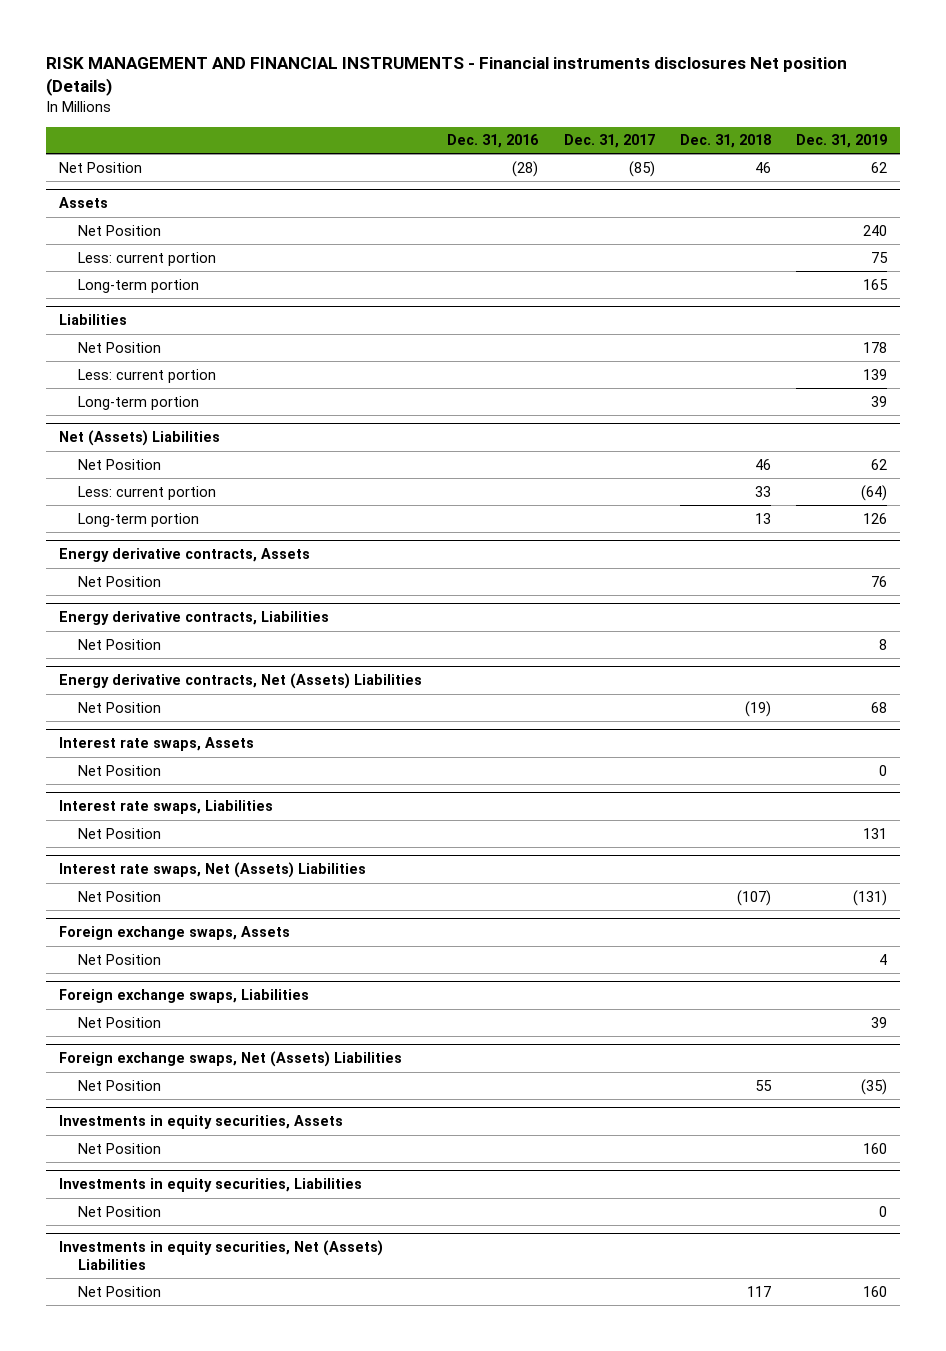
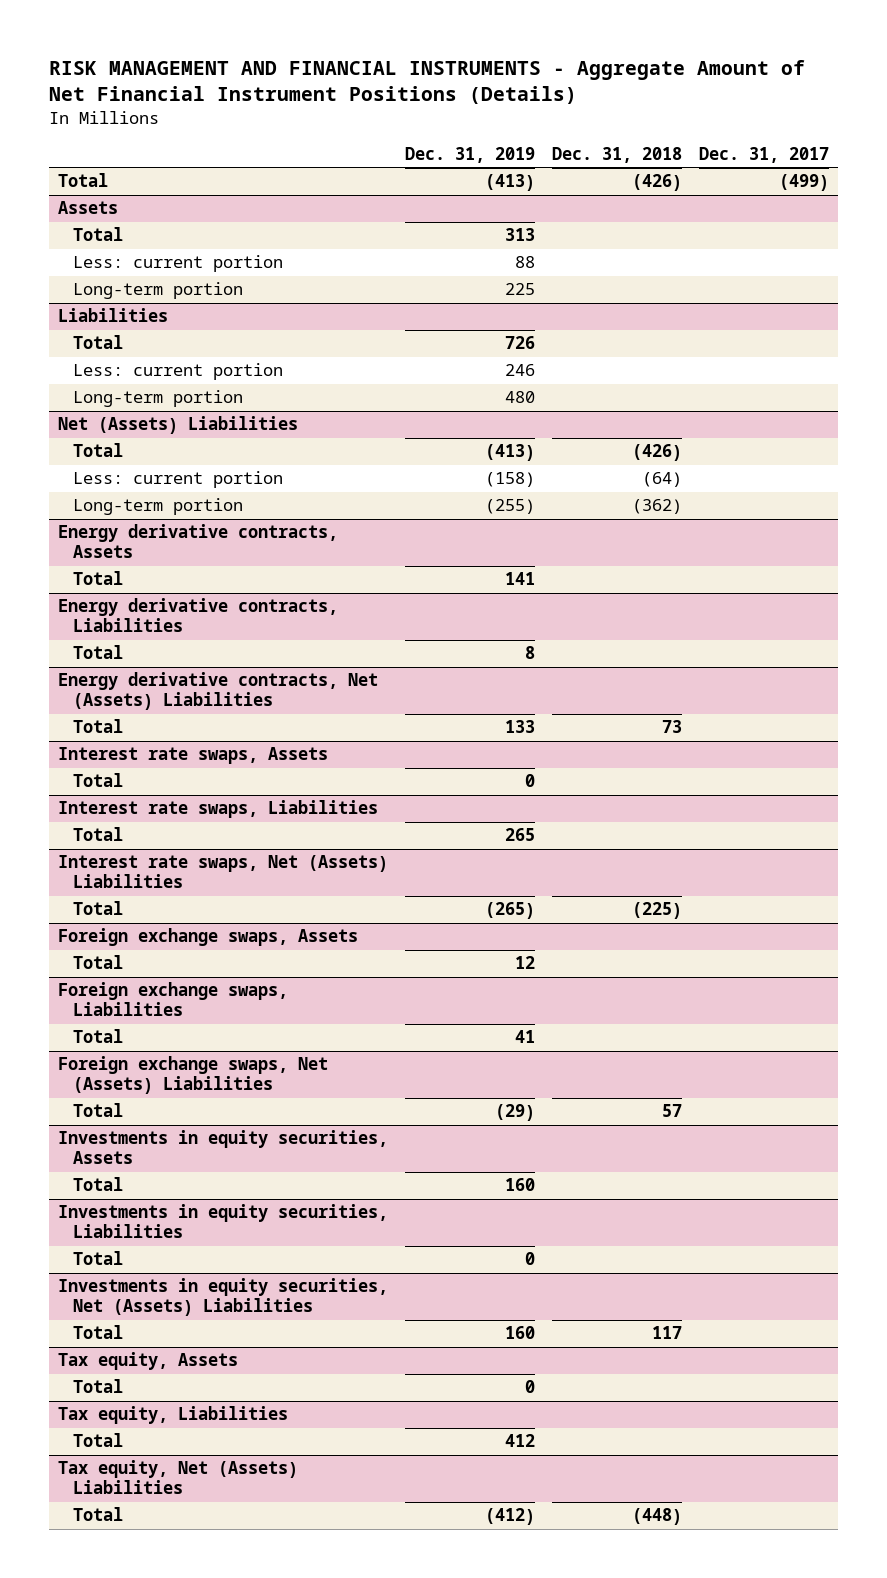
[46,57,848,97] RISK MANAGEMENT AND FINANCIAL INSTRUMENTS - Financial instruments disclosures Net position (Details) -> [48,59,805,105] RISK MANAGEMENT AND FINANCIAL INSTRUMENTS - Aggregate Amount of Net Financial Instrument Positions (Details)
[447,134,540,149] Dec. 31, 2016 -> none
[59,161,143,173] Net Position -> none
none -> [57,173,108,188] Total
[77,224,161,236] Net Position -> none
none -> [73,227,124,242] Total
[871,251,889,263] 75 -> [514,256,535,269] 88
[863,278,889,290] 165 -> [504,283,535,296] 225
[77,341,161,353] Net Position -> none
none -> [73,335,124,350] Total
[863,368,888,380] 139 -> [504,364,535,377] 246
[871,395,888,407] 39 -> [504,391,535,404] 480
[77,458,161,470] Net Position -> none
none -> [73,443,124,458] Total
[754,485,771,497] 33 -> [642,472,683,488] (64)
[861,484,888,501] (64) -> [484,472,535,488] (158)
[754,512,771,524] 13 -> [632,499,683,515] (362)
[863,512,888,524] 126 -> [484,499,535,515] (255)
[77,575,161,587] Net Position -> none
none -> [73,571,124,586] Total
[77,638,161,650] Net Position -> [73,645,124,660] Total
[77,701,161,713] Net Position -> none
none -> [73,719,124,734] Total
[77,764,161,776] Net Position -> [73,773,124,788] Total
[77,827,161,839] Net Position -> none
none -> [73,827,124,842] Total
[77,890,161,902] Net Position -> none
none -> [73,901,124,916] Total
[77,953,161,965] Net Position -> none
none -> [73,955,124,970] Total
[77,1016,161,1028] Net Position -> none
none -> [73,1029,124,1044] Total
[77,1079,161,1091] Net Position -> none
none -> [73,1103,124,1118] Total
[77,1142,161,1154] Net Position -> [73,1177,124,1192] Total
[77,1205,161,1217] Net Position -> [73,1251,124,1266] Total
[77,1285,161,1297] Net Position -> [73,1325,124,1340] Total
none -> [57,1352,238,1371] Tax equity, Assets
none -> [73,1379,124,1394] Total
none -> [57,1406,288,1425] Tax equity, Liabilities
none -> [73,1433,124,1448] Total
none -> [57,1460,298,1495] Tax equity, Net (Assets) Liabilities
none -> [73,1507,124,1522] Total

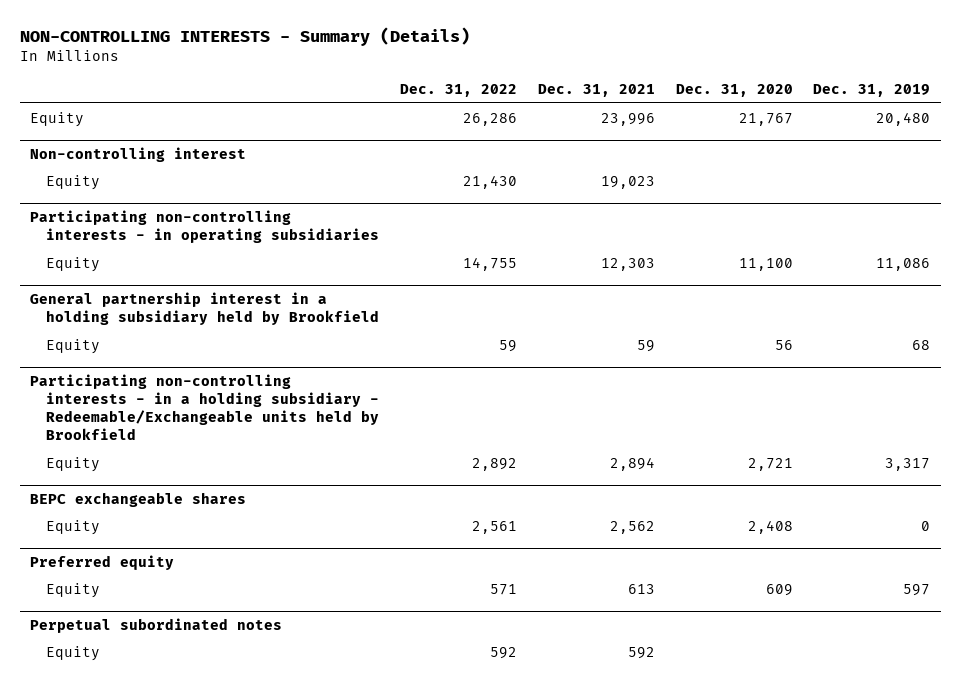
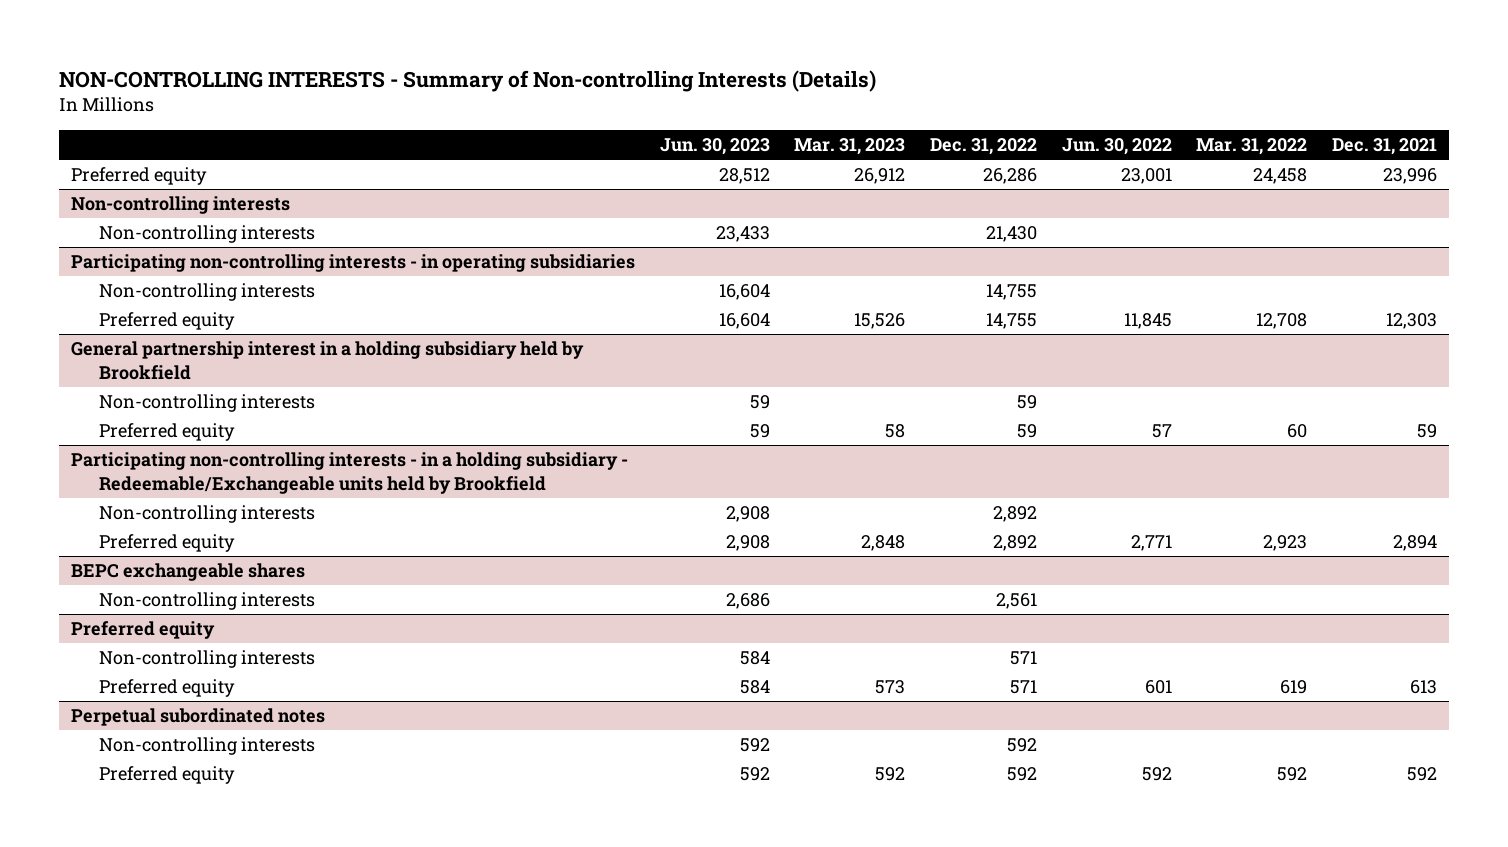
[19,26,470,46] NON-CONTROLLING INTERESTS - Summary (Details) -> [58,69,876,92] NON-CONTROLLING INTERESTS - Summary of Non-controlling Interests (Details)
[675,83,793,97] Dec. 31, 2020 -> none
[813,83,931,97] Dec. 31, 2019 -> none
none -> [659,137,770,155] Jun. 30, 2023
none -> [794,137,906,155] Mar. 31, 2023
none -> [1061,137,1172,155] Jun. 30, 2022
none -> [1196,137,1308,155] Mar. 31, 2022
[45,174,100,190] Equity -> none
[30,111,85,127] Equity -> [71,167,208,186] Preferred equity
[30,146,247,162] Non-controlling interest -> [71,196,291,215] Non-controlling interests
none -> [98,225,315,244] Non-controlling interests
none -> [98,283,315,302] Non-controlling interests
[45,256,100,272] Equity -> [98,312,235,331] Preferred equity
none -> [98,394,315,413] Non-controlling interests
[45,338,100,354] Equity -> [98,423,235,442] Preferred equity
none -> [98,505,315,524] Non-controlling interests
[45,456,100,472] Equity -> [98,534,235,553] Preferred equity
[45,519,100,535] Equity -> none
none -> [98,592,315,611] Non-controlling interests
none -> [98,650,315,669] Non-controlling interests
[45,582,100,598] Equity -> [98,679,235,698] Preferred equity
none -> [98,737,315,756] Non-controlling interests
[45,645,100,661] Equity -> [98,766,235,785] Preferred equity

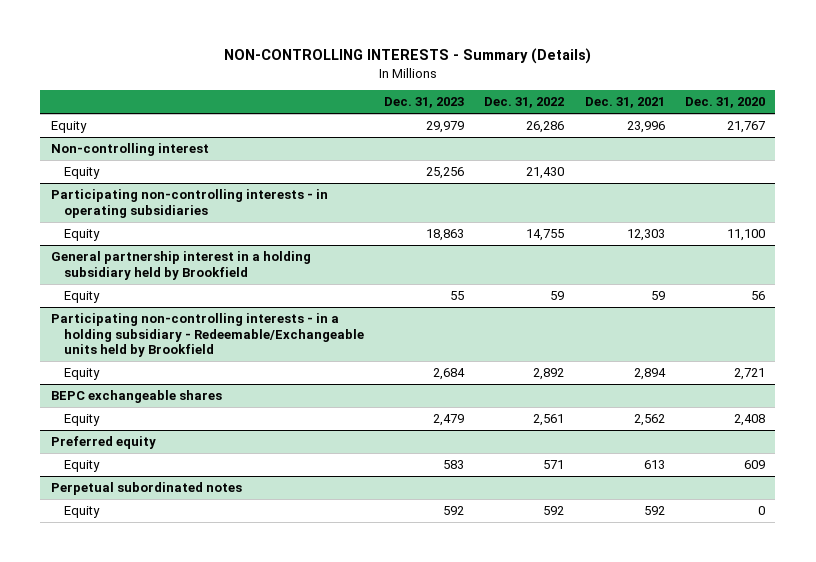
[58,69,876,92] NON-CONTROLLING INTERESTS - Summary of Non-controlling Interests (Details) -> [223,48,591,65] NON-CONTROLLING INTERESTS - Summary (Details)
[659,137,770,155] Jun. 30, 2023 -> none
[794,137,906,155] Mar. 31, 2023 -> none
[1061,137,1172,155] Jun. 30, 2022 -> none
[1196,137,1308,155] Mar. 31, 2022 -> none
none -> [384,97,465,109] Dec. 31, 2023
none -> [684,97,765,109] Dec. 31, 2020
[71,167,208,186] Preferred equity -> [50,121,87,134] Equity
[71,196,291,215] Non-controlling interests -> [50,143,209,157] Non-controlling interest
[98,225,315,244] Non-controlling interests -> [63,167,100,180] Equity
[98,283,315,302] Non-controlling interests -> none
[98,312,235,331] Preferred equity -> [63,229,100,242] Equity
[98,394,315,413] Non-controlling interests -> none
[98,423,235,442] Preferred equity -> [63,291,100,304] Equity
[98,505,315,524] Non-controlling interests -> none
[98,534,235,553] Preferred equity -> [63,368,100,381] Equity
[98,592,315,611] Non-controlling interests -> none
none -> [63,414,100,427] Equity
[98,650,315,669] Non-controlling interests -> none
[98,679,235,698] Preferred equity -> [63,460,100,473] Equity
[98,737,315,756] Non-controlling interests -> none
[98,766,235,785] Preferred equity -> [63,506,100,519] Equity

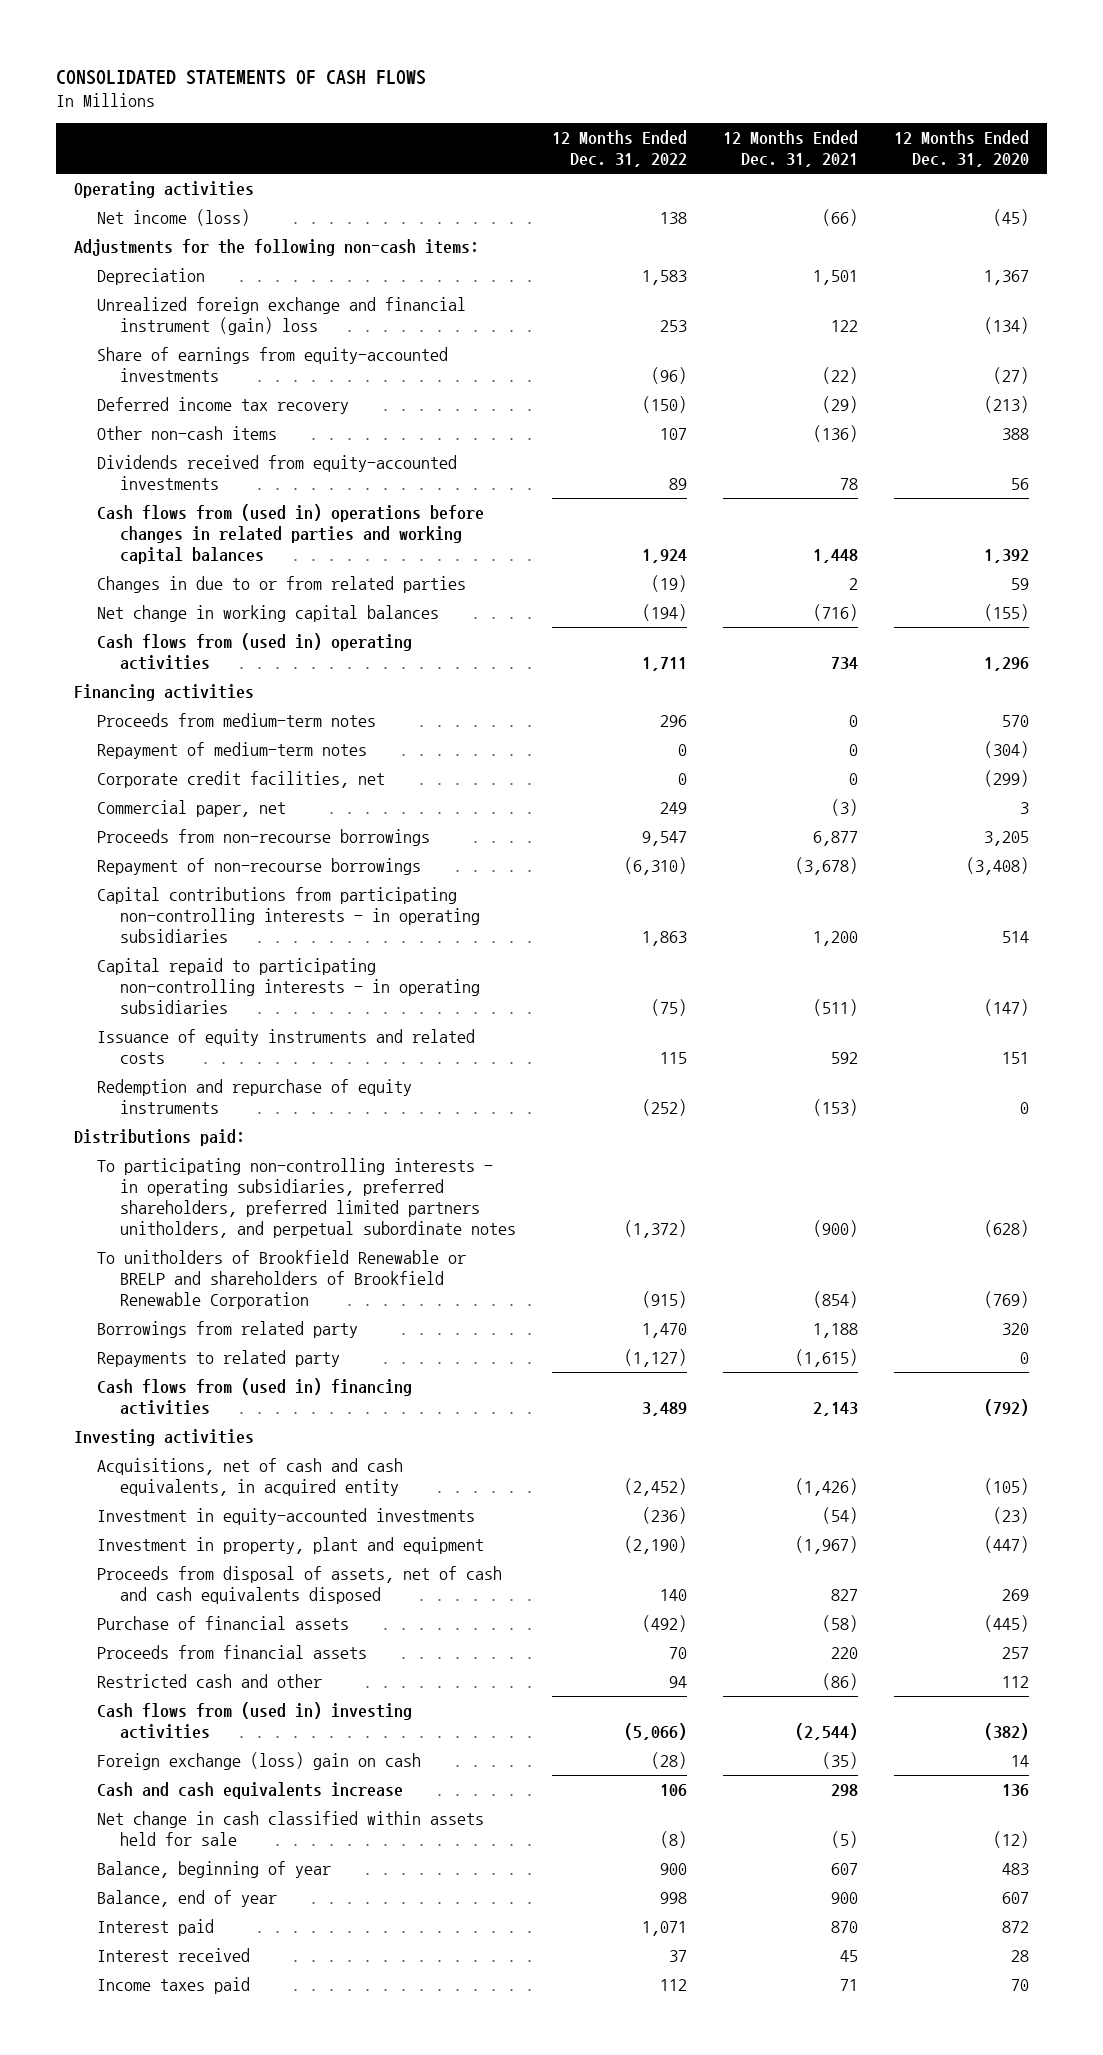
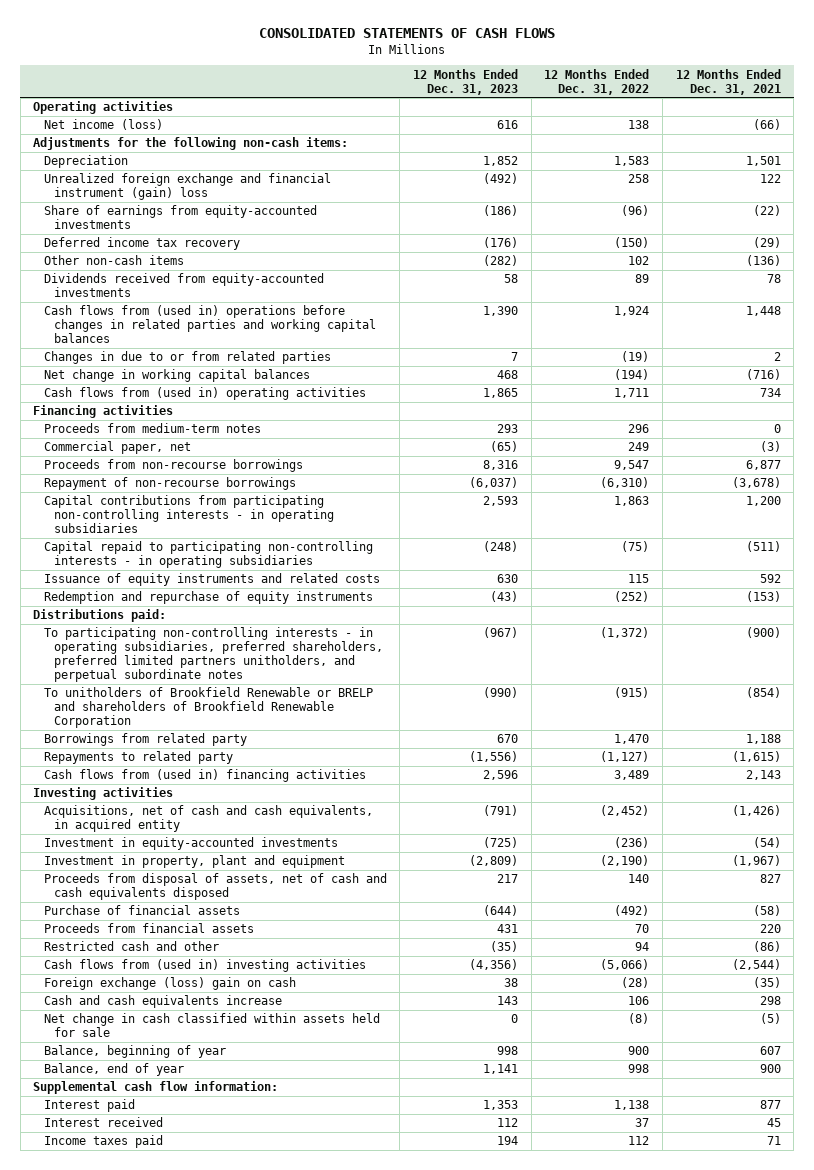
[894,130,1030,168] 12 Months Ended Dec. 31, 2020 -> none
none -> [412,68,518,95] 12 Months Ended Dec. 31, 2023
[659,319,687,332] 253 -> [628,174,650,184] 258
[659,427,687,440] 107 -> [628,256,650,266] 102
[96,741,367,759] Repayment of medium-term notes -> none
[96,770,385,788] Corporate credit facilities, net -> none
none -> [33,1081,279,1095] Supplemental cash flow information:
[641,1920,687,1936] 1,071 -> [614,1100,650,1111] 1,138
[830,1920,858,1933] 870 -> [759,1100,781,1110] 877

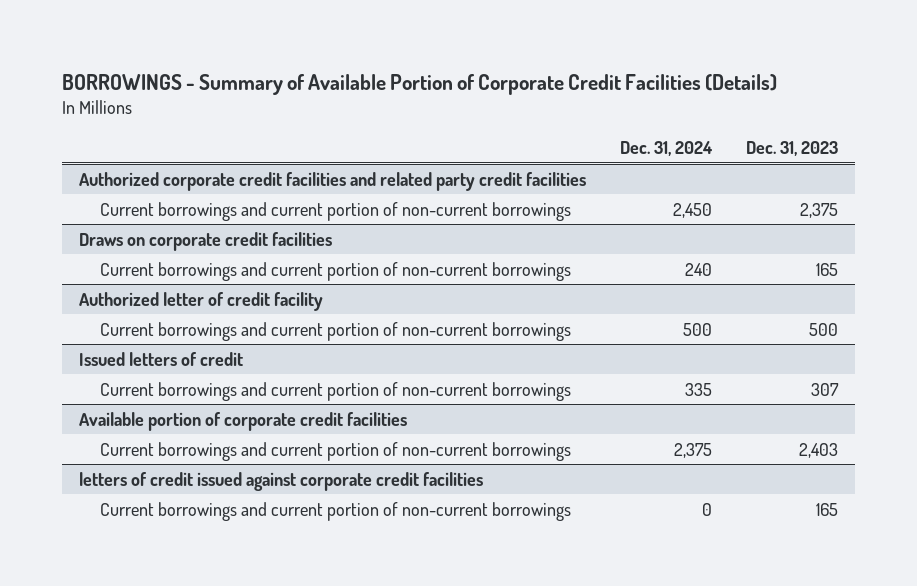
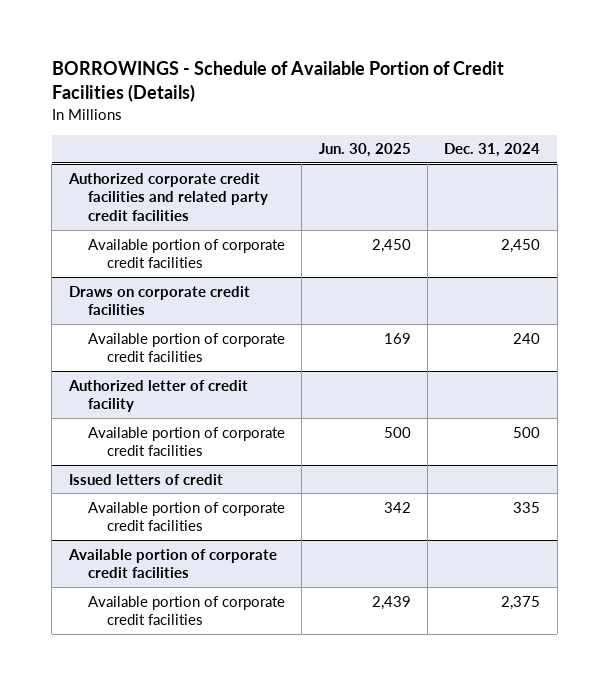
[61,73,777,95] BORROWINGS - Summary of Available Portion of Corporate Credit Facilities (Details) -> [51,61,504,102] BORROWINGS - Schedule of Available Portion of Credit Facilities (Details)
[745,141,838,157] Dec. 31, 2023 -> none
none -> [318,143,411,158] Jun. 30, 2025
[100,201,572,221] Current borrowings and current portion of non-current borrowings -> [87,238,285,269] Available portion of corporate credit facilities
[100,261,572,281] Current borrowings and current portion of non-current borrowings -> [87,332,285,363] Available portion of corporate credit facilities
[100,321,572,341] Current borrowings and current portion of non-current borrowings -> [87,426,285,457] Available portion of corporate credit facilities
[100,381,572,401] Current borrowings and current portion of non-current borrowings -> [87,501,285,532] Available portion of corporate credit facilities
[78,471,483,491] letters of credit issued against corporate credit facilities -> none
[100,501,572,521] Current borrowings and current portion of non-current borrowings -> none
[100,441,572,461] Current borrowings and current portion of non-current borrowings -> [87,595,285,626] Available portion of corporate credit facilities

